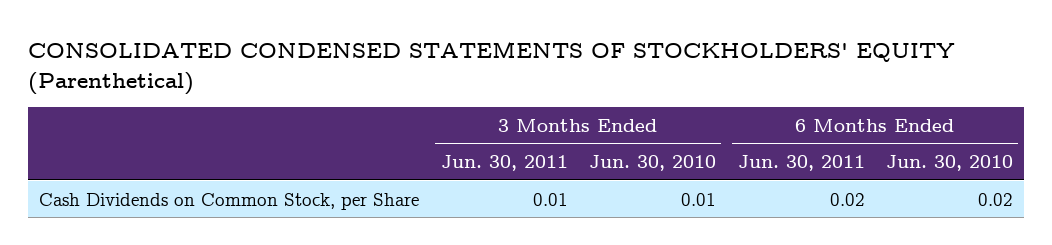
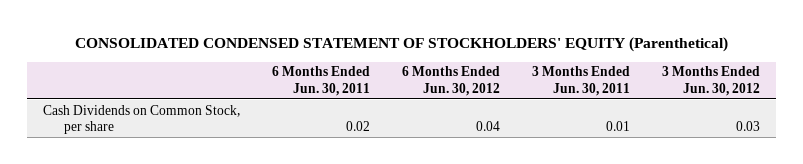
[28,41,956,95] CONSOLIDATED CONDENSED STATEMENTS OF STOCKHOLDERS' EQUITY (Parenthetical) -> [74,37,728,53] CONSOLIDATED CONDENSED STATEMENT OF STOCKHOLDERS' EQUITY (Parenthetical)
[589,155,717,172] Jun. 30, 2010 -> none
[885,155,1013,172] Jun. 30, 2010 -> none
none -> [402,66,501,96] 6 Months Ended Jun. 30, 2012
none -> [662,66,761,96] 3 Months Ended Jun. 30, 2012
[39,192,420,210] Cash Dividends on Common Stock, per Share -> [43,104,241,135] Cash Dividends on Common Stock, per share

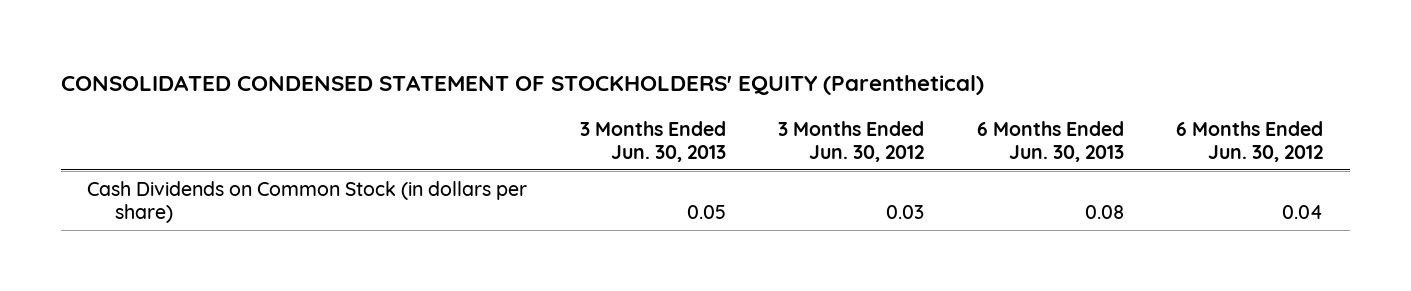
[272,66,371,96] 6 Months Ended Jun. 30, 2011 -> none
[532,66,631,96] 3 Months Ended Jun. 30, 2011 -> none
none -> [579,120,726,162] 3 Months Ended Jun. 30, 2013
none -> [976,120,1124,162] 6 Months Ended Jun. 30, 2013
[43,104,241,135] Cash Dividends on Common Stock, per share -> [87,180,528,223] Cash Dividends on Common Stock (in dollars per share)

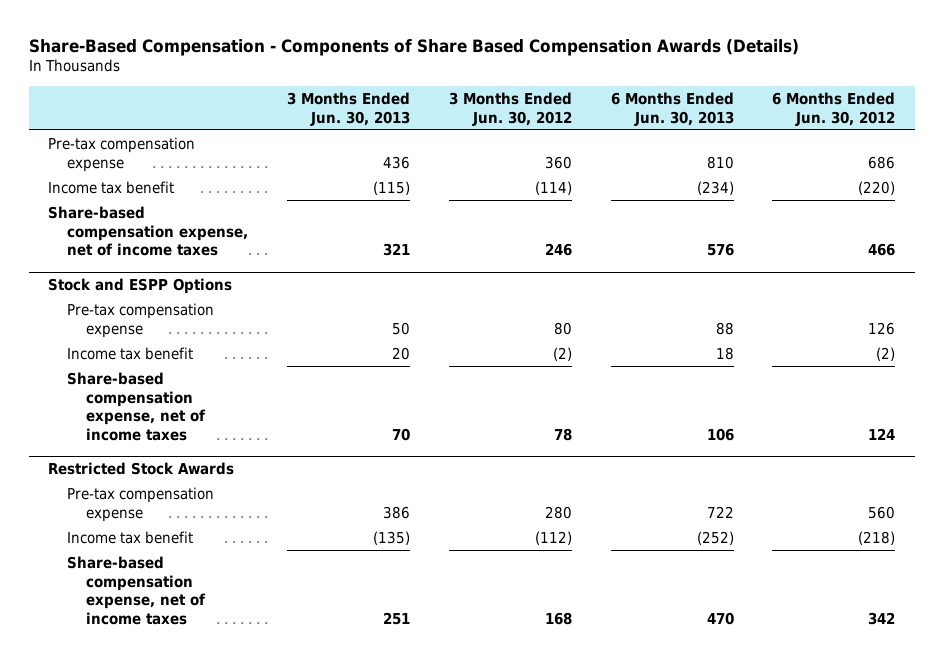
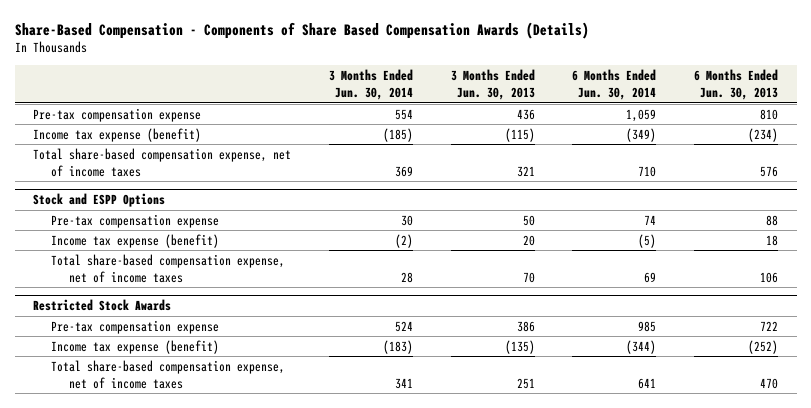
[448,91,572,126] 3 Months Ended Jun. 30, 2012 -> none
[772,91,896,126] 6 Months Ended Jun. 30, 2012 -> none
none -> [328,69,413,100] 3 Months Ended Jun. 30, 2014
none -> [572,69,657,100] 6 Months Ended Jun. 30, 2014
[48,180,175,194] Income tax benefit -> [33,127,202,142] Income tax expense (benefit)
[48,205,249,257] Share-based compensation expense, net of income taxes -> [33,147,292,177] Total share-based compensation expense, net of income taxes
[67,346,194,360] Income tax benefit -> [51,233,220,248] Income tax expense (benefit)
[67,371,206,442] Share-based compensation expense, net of income taxes -> [51,253,286,283] Total share-based compensation expense, net of income taxes
[67,530,194,544] Income tax benefit -> [51,339,220,354] Income tax expense (benefit)
[67,555,206,626] Share-based compensation expense, net of income taxes -> [51,359,286,389] Total share-based compensation expense, net of income taxes

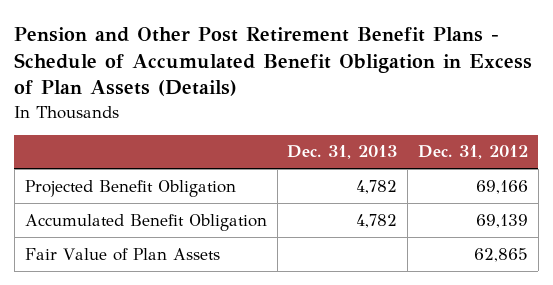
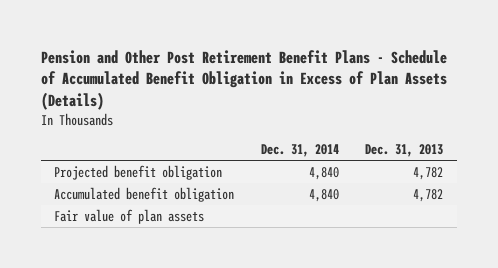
[418,145,529,160] Dec. 31, 2012 -> none
none -> [260,144,339,158] Dec. 31, 2014
[24,179,236,197] Projected Benefit Obligation -> [54,164,223,180] Projected benefit obligation
[24,213,267,231] Accumulated Benefit Obligation -> [54,186,235,202] Accumulated benefit obligation
[24,247,220,261] Fair Value of Plan Assets -> [54,208,205,224] Fair value of plan assets

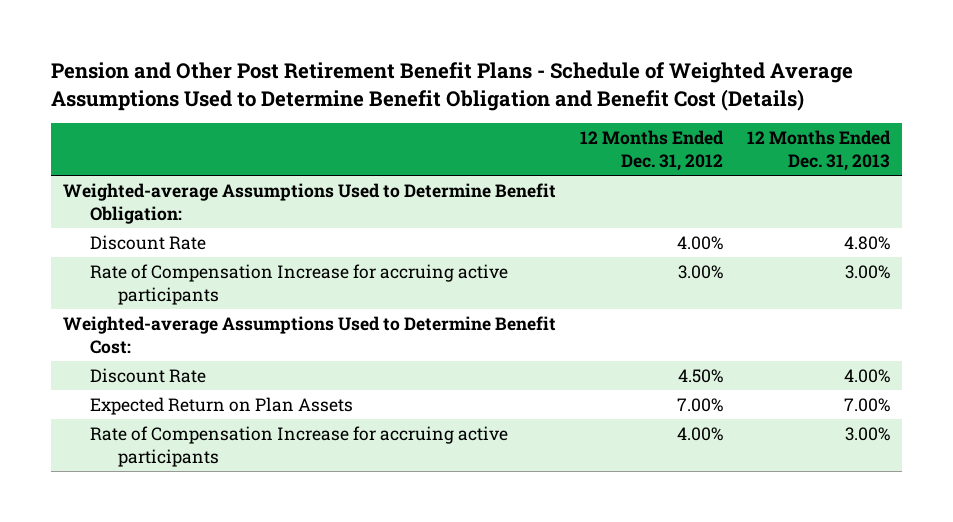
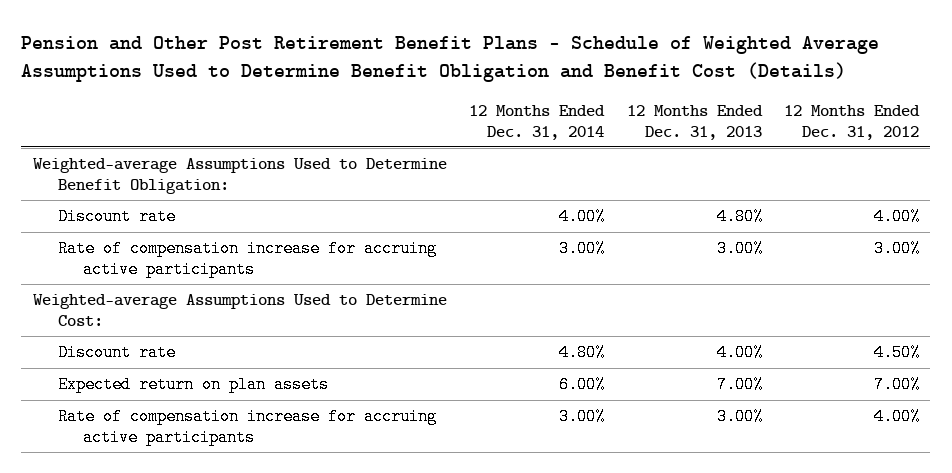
none -> [469,104,606,140] 12 Months Ended Dec. 31, 2014
[90,235,207,251] Discount Rate -> [58,208,177,226] Discount rate
[90,264,509,305] Rate of Compensation Increase for accruing active participants -> [58,240,438,278] Rate of compensation increase for accruing active participants
[62,316,556,354] Weighted-average Assumptions Used to Determine Benefit Cost: -> [32,294,447,326] Weighted-average Assumptions Used to Determine Cost:
[90,368,207,384] Discount Rate -> [58,344,177,362] Discount rate
[90,397,354,416] Expected Return on Plan Assets -> [58,376,330,394] Expected return on plan assets
[90,426,509,467] Rate of Compensation Increase for accruing active participants -> [58,408,438,446] Rate of compensation increase for accruing active participants

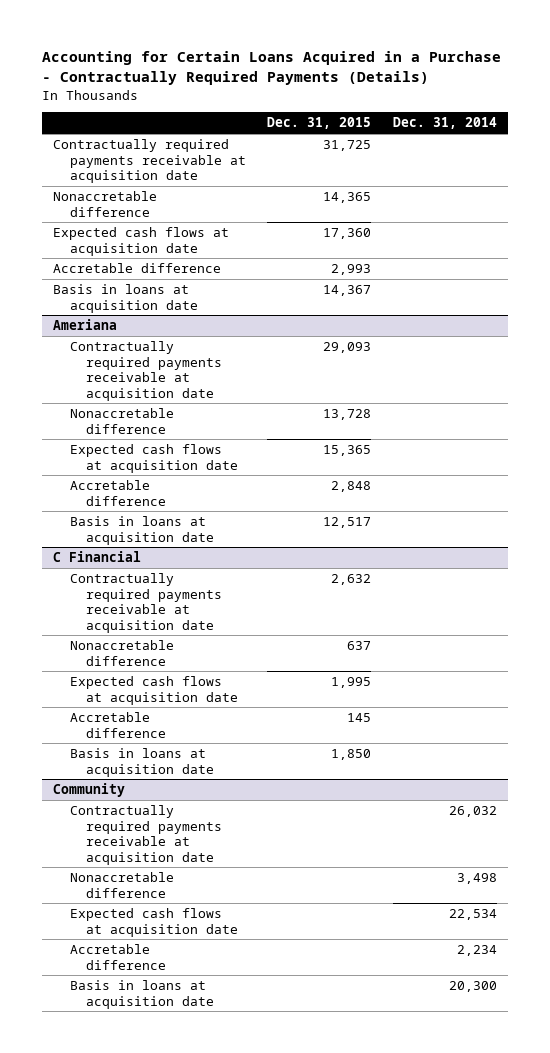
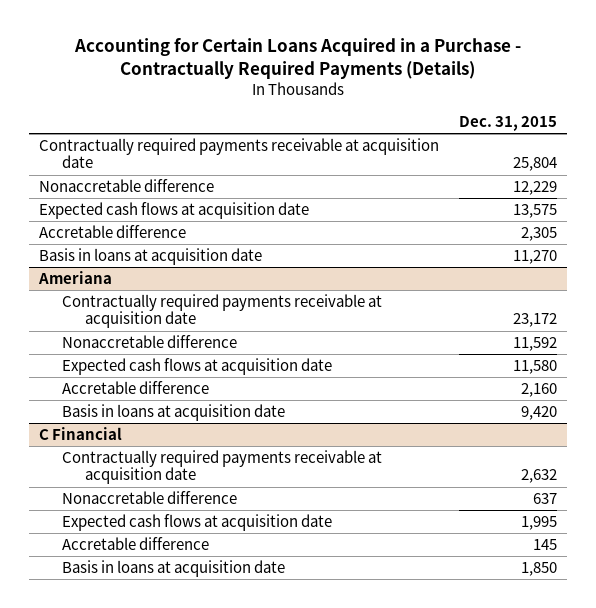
[393,117,498,130] Dec. 31, 2014 -> none
[323,140,372,152] 31,725 -> [513,157,558,172] 25,804
[323,192,372,204] 14,365 -> [513,181,558,196] 12,229
[323,228,372,240] 17,360 -> [513,204,558,219] 13,575
[331,264,372,276] 2,993 -> [521,227,558,242] 2,305
[323,285,372,297] 14,367 -> [513,250,558,265] 11,270
[323,342,372,354] 29,093 -> [513,313,558,328] 23,172
[323,409,372,421] 13,728 -> [513,337,558,352] 11,592
[323,445,372,457] 15,365 -> [513,360,558,375] 11,580
[331,481,372,493] 2,848 -> [521,383,558,398] 2,160
[323,517,372,529] 12,517 -> [521,406,558,421] 9,420
[53,783,126,798] Community -> none
[69,805,222,865] Contractually required payments receivable at acquisition date -> none
[69,872,174,898] Nonaccretable difference -> none
[69,908,238,937] Expected cash flows at acquisition date -> none
[69,944,166,970] Accretable difference -> none
[69,980,214,1009] Basis in loans at acquisition date -> none

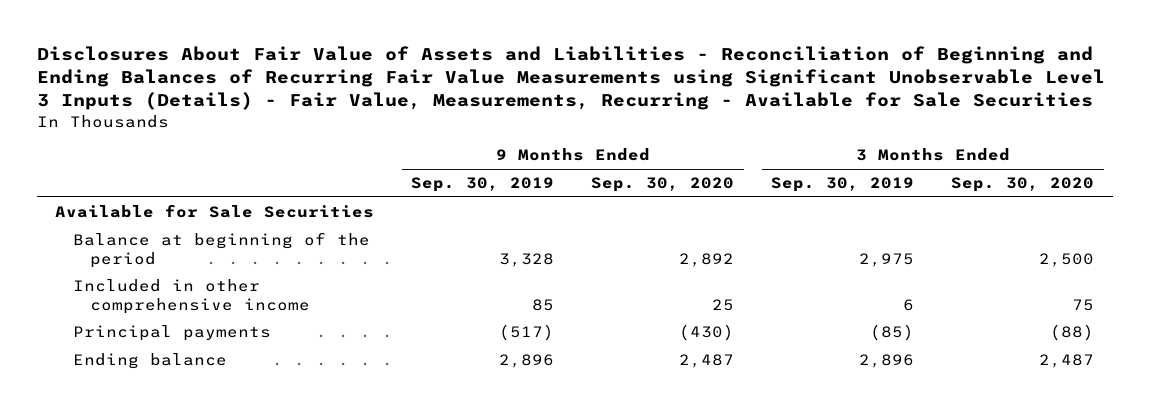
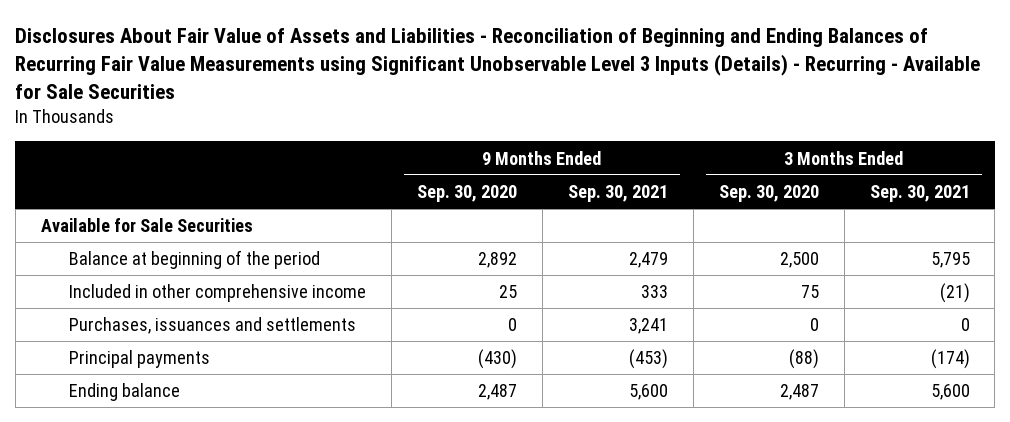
[36,46,1105,111] Disclosures About Fair Value of Assets and Liabilities - Reconciliation of Beginning and Ending Balances of Recurring Fair Value Measurements using Significant Unobservable Level 3 Inputs (Details) - Fair Value, Measurements, Recurring - Available for Sale Securities -> [15,28,981,100] Disclosures About Fair Value of Assets and Liabilities - Reconciliation of Beginning and Ending Balances of Recurring Fair Value Measurements using Significant Unobservable Level 3 Inputs (Details) - Recurring - Available for Sale Securities
[411,177,555,193] Sep. 30, 2019 -> none
[771,177,915,193] Sep. 30, 2019 -> none
none -> [567,184,668,202] Sep. 30, 2021
none -> [869,184,970,202] Sep. 30, 2021
none -> [68,317,356,335] Purchases, issuances and settlements

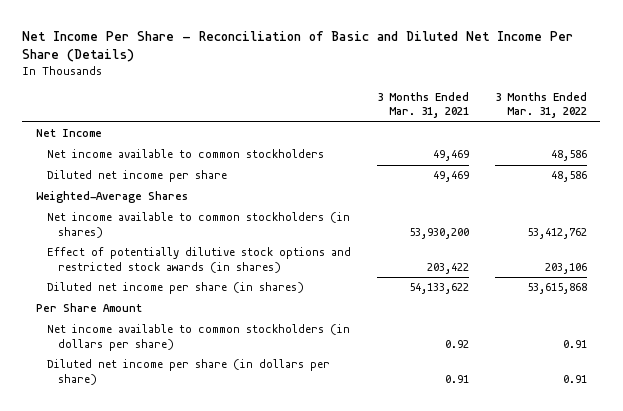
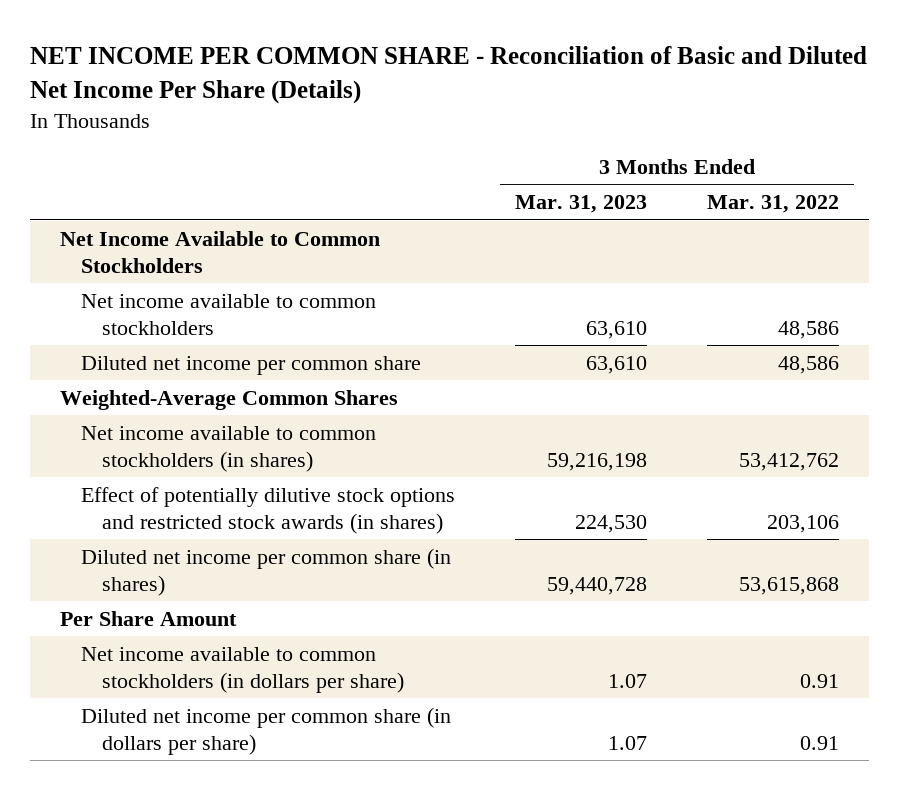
[22,30,574,62] Net Income Per Share - Reconciliation of Basic and Diluted Net Income Per Share (Details) -> [30,46,868,105] NET INCOME PER COMMON SHARE - Reconciliation of Basic and Diluted Net Income Per Share (Details)
[376,91,469,119] 3 Months Ended Mar. 31, 2021 -> none
none -> [515,195,648,214] Mar. 31, 2023
[35,129,102,138] Net Income -> [60,230,381,273] Net Income Available to Common Stockholders
[46,170,227,183] Diluted net income per share -> [81,355,422,375] Diluted net income per common share
[35,191,188,204] Weighted-Average Shares -> [60,389,399,410] Weighted-Average Common Shares
[46,282,304,295] Diluted net income per share (in shares) -> [81,547,452,596] Diluted net income per common share (in shares)
[46,359,330,385] Diluted net income per share (in dollars per share) -> [81,706,452,755] Diluted net income per common share (in dollars per share)

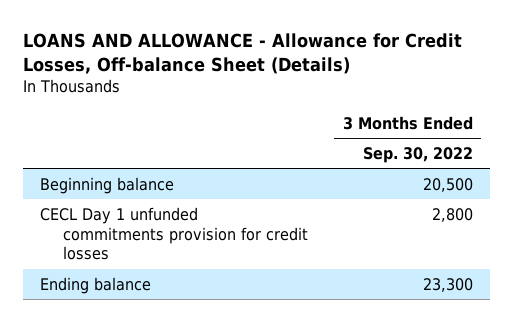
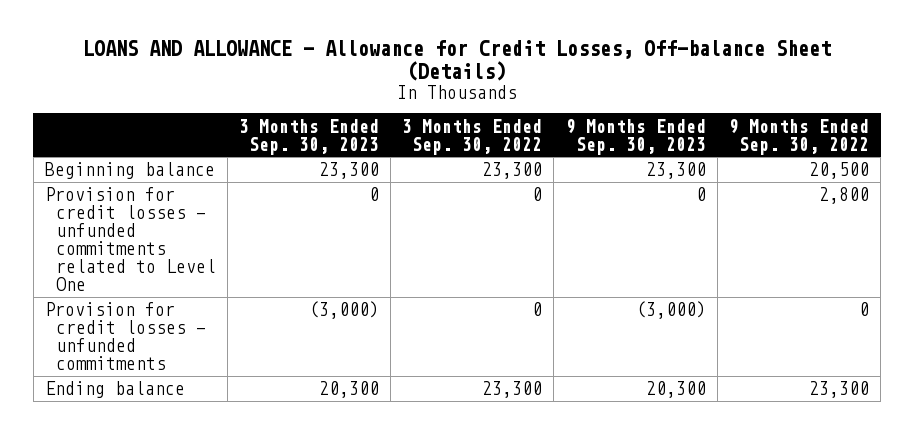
none -> [238,118,379,155] 3 Months Ended Sep. 30, 2023
none -> [565,118,706,155] 9 Months Ended Sep. 30, 2023
none -> [728,118,869,155] 9 Months Ended Sep. 30, 2022
[422,177,473,192] 20,500 -> [482,162,543,180] 23,300
none -> [45,187,216,292] Provision for credit losses - unfunded commitments related to Level One
[40,206,308,261] CECL Day 1 unfunded commitments provision for credit losses -> [45,302,206,371] Provision for credit losses - unfunded commitments
[431,207,473,222] 2,800 -> [532,302,543,317] 0

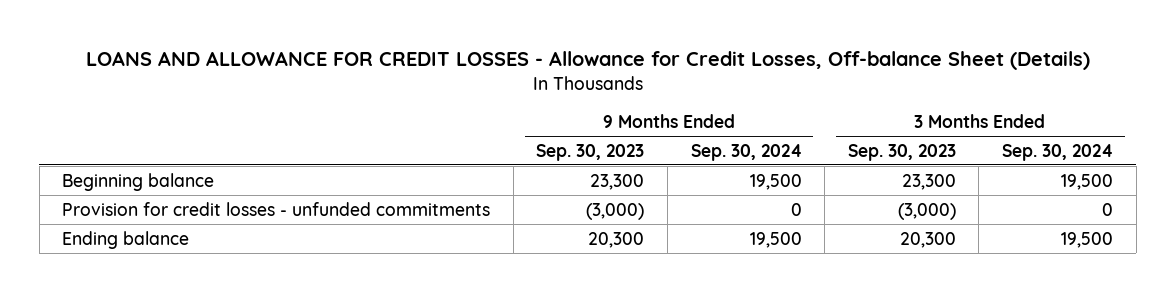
[82,40,831,81] LOANS AND ALLOWANCE - Allowance for Credit Losses, Off-balance Sheet (Details) -> [85,51,1090,71] LOANS AND ALLOWANCE FOR CREDIT LOSSES - Allowance for Credit Losses, Off-balance Sheet (Details)
[402,118,543,155] 3 Months Ended Sep. 30, 2022 -> none
[728,118,869,155] 9 Months Ended Sep. 30, 2022 -> none
none -> [690,143,802,161] Sep. 30, 2024
none -> [1001,143,1113,161] Sep. 30, 2024
[45,187,216,292] Provision for credit losses - unfunded commitments related to Level One -> none

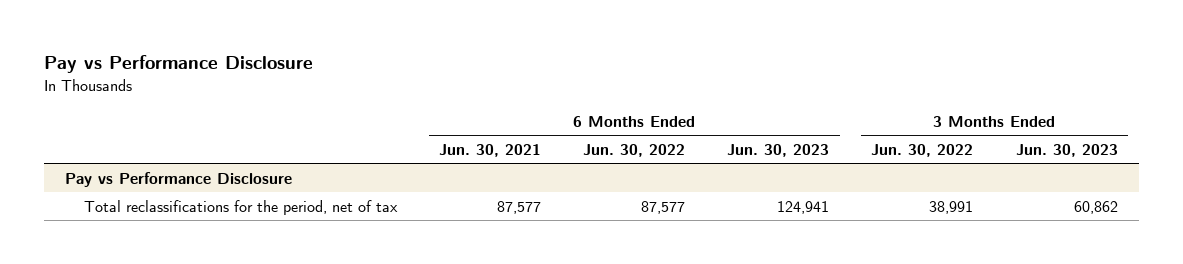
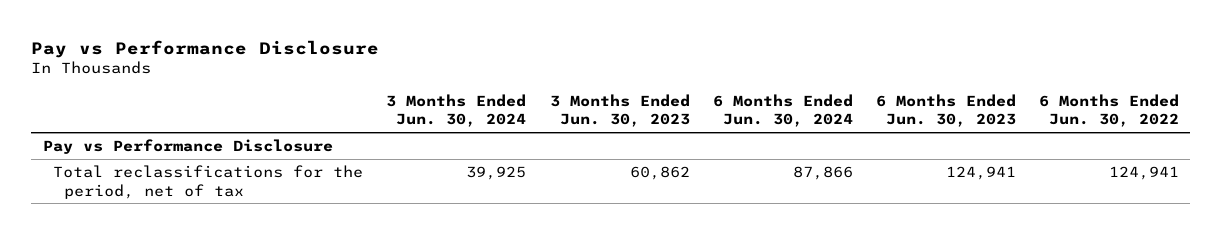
[439,144,542,158] Jun. 30, 2021 -> none
[871,144,974,158] Jun. 30, 2022 -> none
none -> [386,93,527,128] 3 Months Ended Jun. 30, 2024
none -> [712,93,853,128] 6 Months Ended Jun. 30, 2024
[641,200,686,214] 87,577 -> [1108,165,1179,180] 124,941

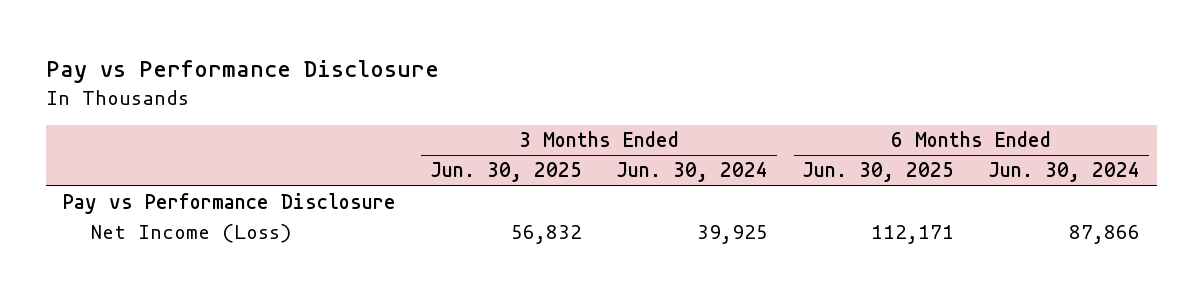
[549,93,690,128] 3 Months Ended Jun. 30, 2023 -> none
[875,93,1016,128] 6 Months Ended Jun. 30, 2023 -> none
[1038,93,1179,128] 6 Months Ended Jun. 30, 2022 -> none
none -> [429,162,582,183] Jun. 30, 2025
none -> [802,162,955,183] Jun. 30, 2025
[53,164,364,199] Total reclassifications for the period, net of tax -> [90,224,291,244] Net Income (Loss)

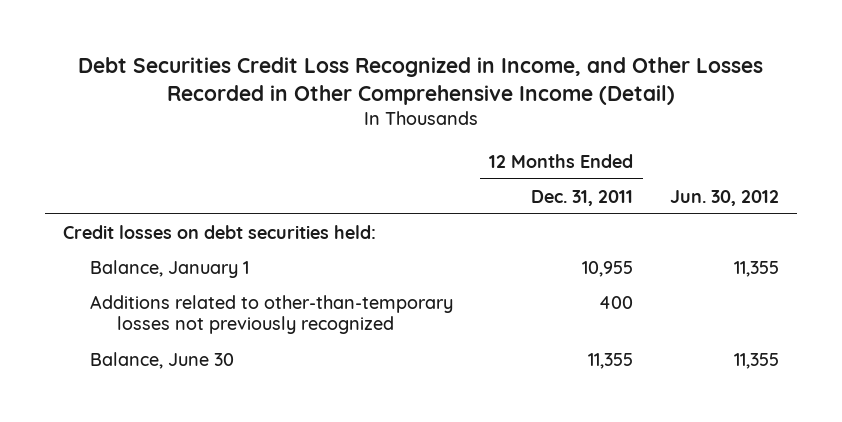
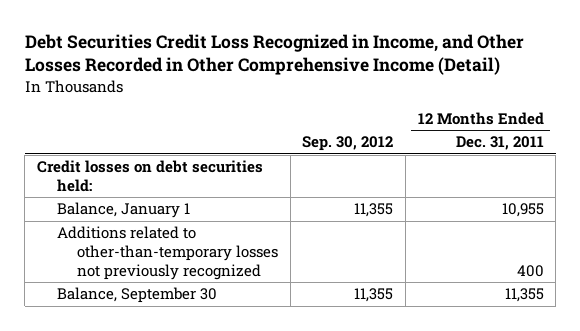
[669,189,779,206] Jun. 30, 2012 -> none
none -> [302,136,394,152] Sep. 30, 2012
[90,351,235,369] Balance, June 30 -> [56,287,217,304] Balance, September 30

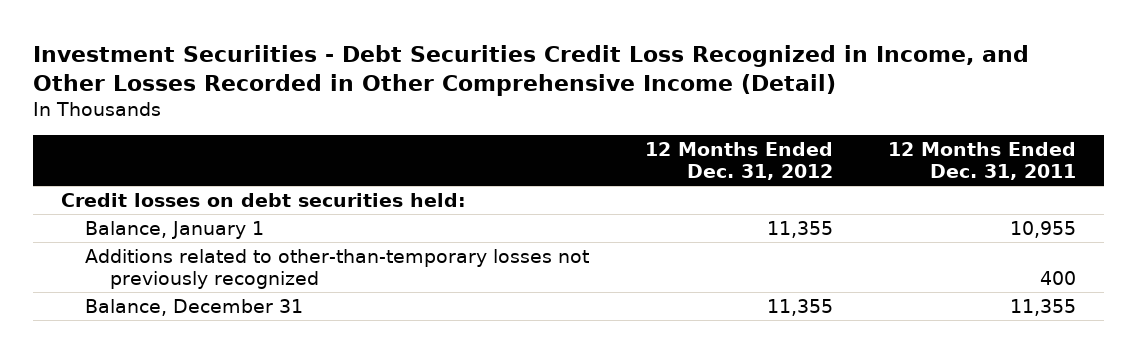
[24,33,524,76] Debt Securities Credit Loss Recognized in Income, and Other Losses Recorded in Other Comprehensive Income (Detail) -> [33,45,1030,97] Investment Securiities - Debt Securities Credit Loss Recognized in Income, and Other Losses Recorded in Other Comprehensive Income (Detail)
[302,136,394,152] Sep. 30, 2012 -> none
none -> [644,141,833,181] 12 Months Ended Dec. 31, 2012
[56,287,217,304] Balance, September 30 -> [85,298,304,316] Balance, December 31

